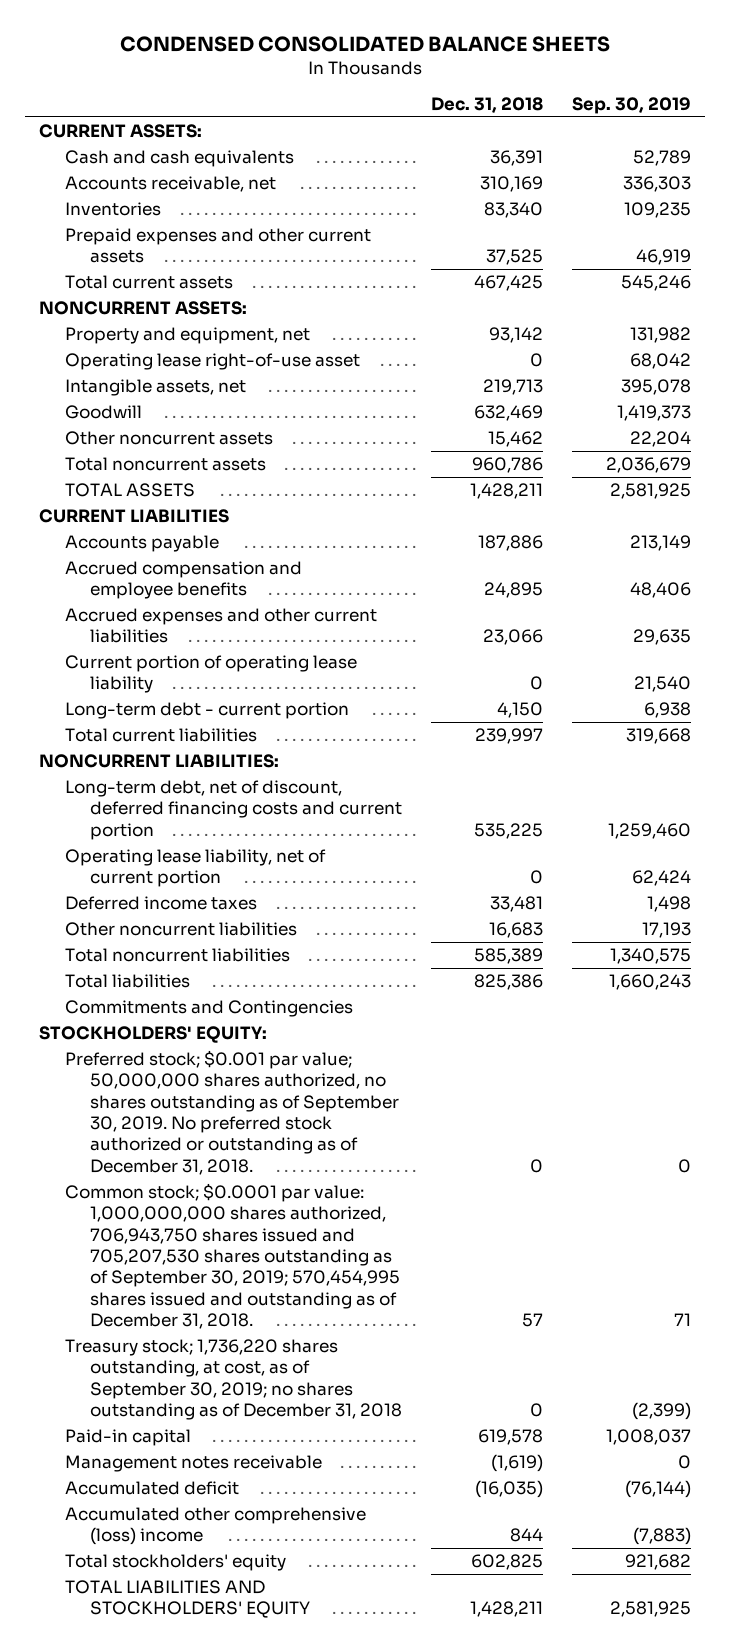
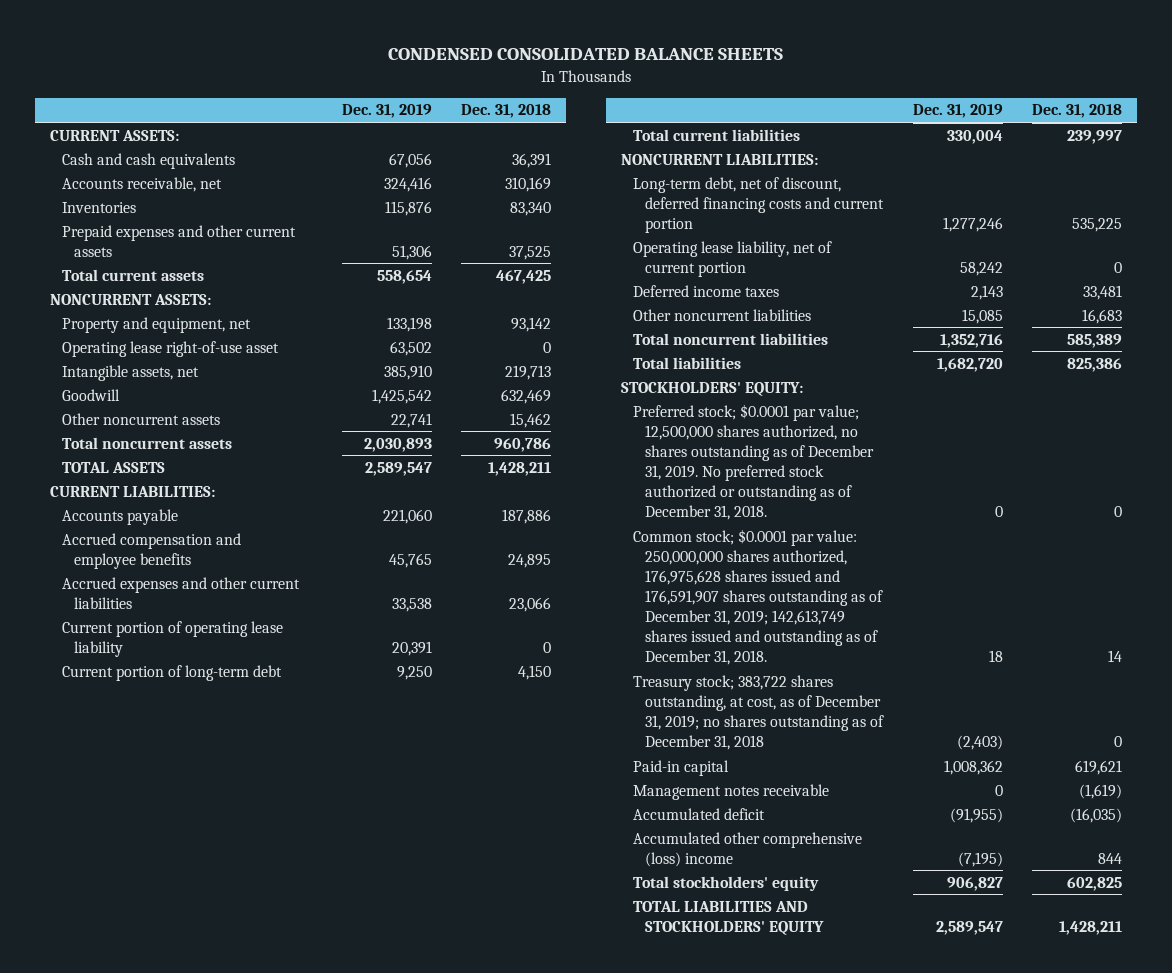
[571,96,691,114] Sep. 30, 2019 -> none
none -> [341,104,432,119] Dec. 31, 2019
[39,509,230,524] CURRENT LIABILITIES -> [49,485,215,497] CURRENT LIABILITIES:
[64,702,349,720] Long-term debt - current portion -> [62,664,283,681] Current portion of long-term debt
[64,1000,353,1018] Commitments and Contingencies -> none
[64,1050,400,1175] Preferred stock; $0.001 par value; 50,000,000 shares authorized, no shares outstanding as of September 30, 2019. No preferred stock authorized or outstanding as of December 31, 2018. -> [633,403,875,520] Preferred stock; $0.0001 par value; 12,500,000 shares authorized, no shares outstanding as of December 31, 2019. No preferred stock authorized or outstanding as of December 31, 2018.
[64,1183,401,1330] Common stock; $0.0001 par value: 1,000,000,000 shares authorized, 706,943,750 shares issued and 705,207,530 shares outstanding as of September 30, 2019; 570,454,995 shares issued and outstanding as of December 31, 2018. -> [633,528,884,666] Common stock; $0.0001 par value: 250,000,000 shares authorized, 176,975,628 shares issued and 176,591,907 shares outstanding as of December 31, 2019; 142,613,749 shares issued and outstanding as of December 31, 2018.
[521,1313,543,1328] 57 -> [1108,650,1123,663] 14
[64,1339,403,1421] Treasury stock; 1,736,220 shares outstanding, at cost, as of September 30, 2019; no shares outstanding as of December 31, 2018 -> [633,674,885,750] Treasury stock; 383,722 shares outstanding, at cost, as of December 31, 2019; no shares outstanding as of December 31, 2018
[477,1429,543,1446] 619,578 -> [1075,759,1123,775] 619,621

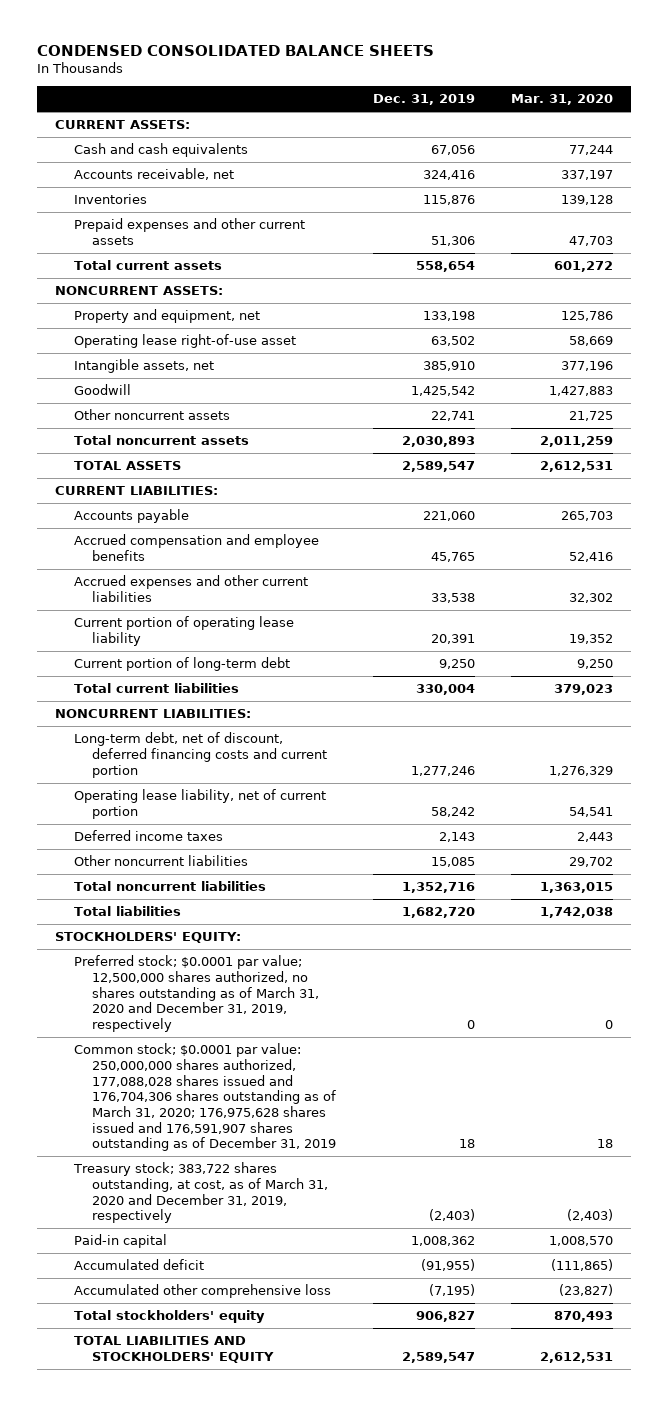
[461,104,552,119] Dec. 31, 2018 -> none
none -> [510,94,613,106] Mar. 31, 2020
[633,403,875,520] Preferred stock; $0.0001 par value; 12,500,000 shares authorized, no shares outstanding as of December 31, 2019. No preferred stock authorized or outstanding as of December 31, 2018. -> [73,955,320,1032] Preferred stock; $0.0001 par value; 12,500,000 shares authorized, no shares outstanding as of March 31, 2020 and December 31, 2019, respectively
[633,528,884,666] Common stock; $0.0001 par value: 250,000,000 shares authorized, 176,975,628 shares issued and 176,591,907 shares outstanding as of December 31, 2019; 142,613,749 shares issued and outstanding as of December 31, 2018. -> [73,1043,337,1152] Common stock; $0.0001 par value: 250,000,000 shares authorized, 177,088,028 shares issued and 176,704,306 shares outstanding as of March 31, 2020; 176,975,628 shares issued and 176,591,907 shares outstanding as of December 31, 2019
[633,674,885,750] Treasury stock; 383,722 shares outstanding, at cost, as of December 31, 2019; no shares outstanding as of December 31, 2018 -> [72,1162,329,1224] Treasury stock; 383,722 shares outstanding, at cost, as of March 31, 2020 and December 31, 2019, respectively
[633,783,830,800] Management notes receivable -> none
[633,831,863,867] Accumulated other comprehensive (loss) income -> [73,1284,331,1299] Accumulated other comprehensive loss

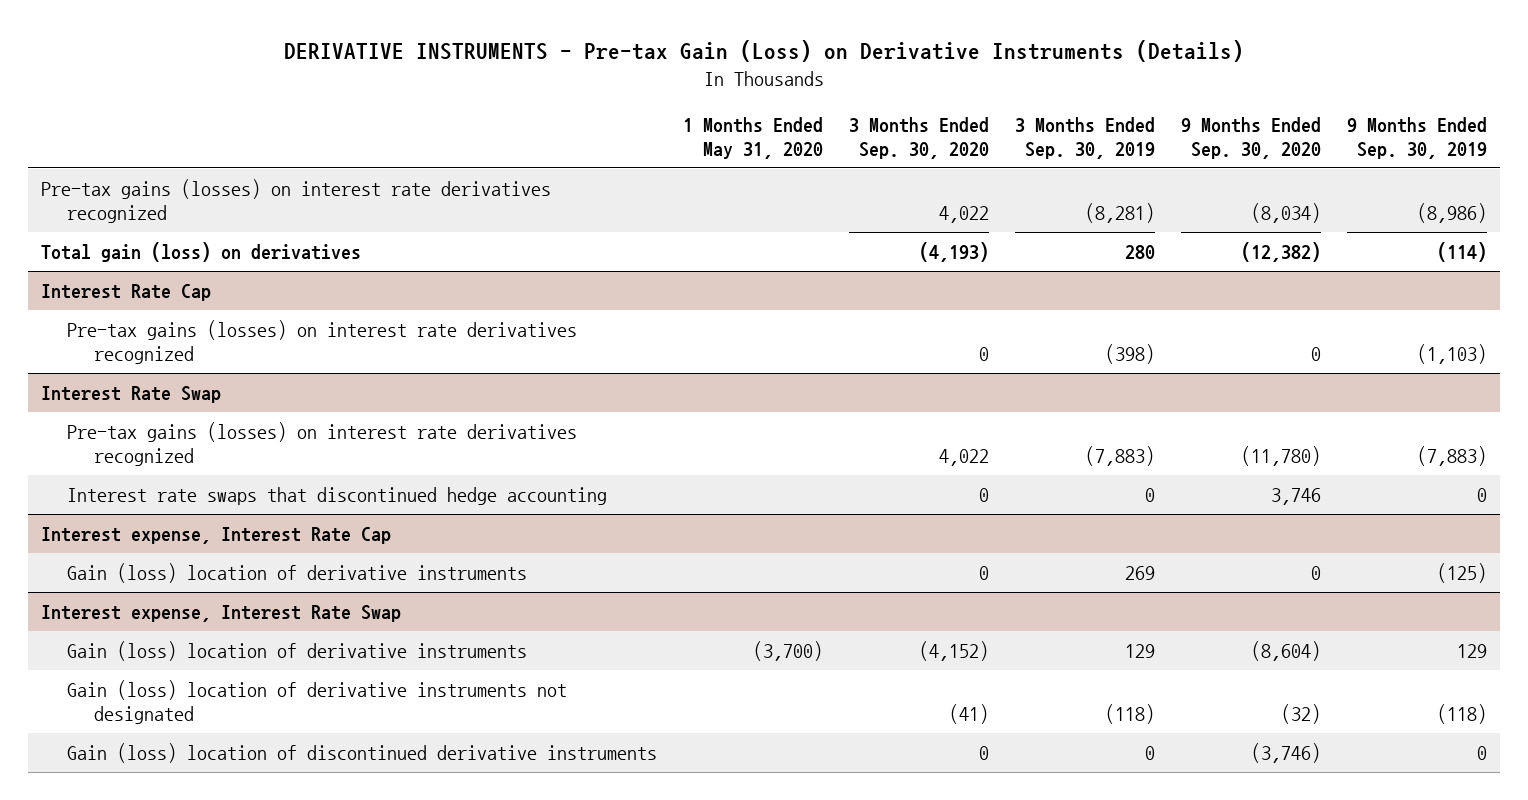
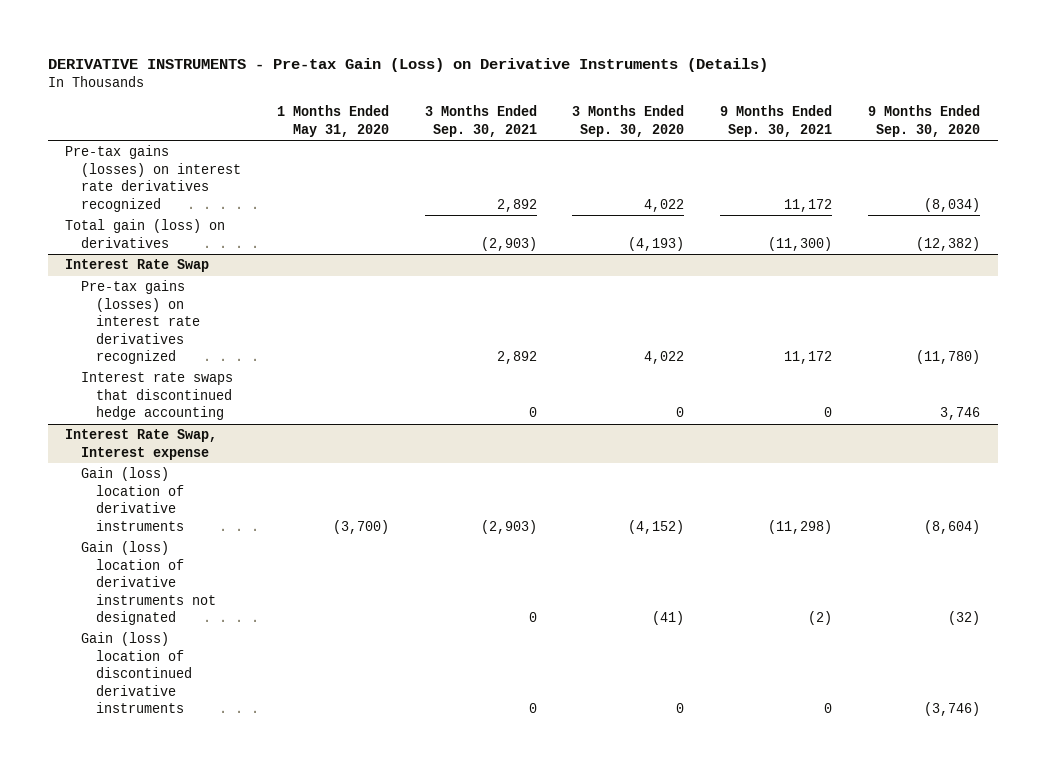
[1015,116,1156,159] 3 Months Ended Sep. 30, 2019 -> none
[1347,116,1488,159] 9 Months Ended Sep. 30, 2019 -> none
none -> [424,105,537,137] 3 Months Ended Sep. 30, 2021
none -> [720,105,833,137] 9 Months Ended Sep. 30, 2021
[40,283,211,301] Interest Rate Cap -> none
[67,319,578,365] Pre-tax gains (losses) on interest rate derivatives recognized -> none
[40,526,391,544] Interest expense, Interest Rate Cap -> none
[67,562,528,583] Gain (loss) location of derivative instruments -> none
[40,604,401,622] Interest expense, Interest Rate Swap -> [65,429,218,460] Interest Rate Swap, Interest expense

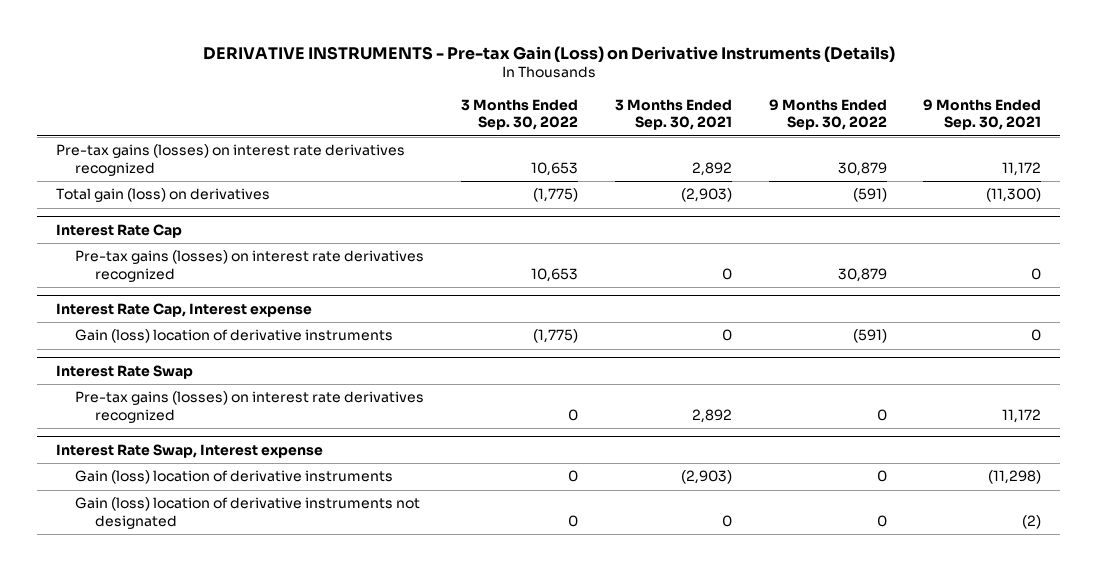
[276,105,389,137] 1 Months Ended May 31, 2020 -> none
[572,105,685,137] 3 Months Ended Sep. 30, 2020 -> none
[868,105,981,137] 9 Months Ended Sep. 30, 2020 -> none
none -> [461,98,579,131] 3 Months Ended Sep. 30, 2022
none -> [768,98,887,131] 9 Months Ended Sep. 30, 2022
none -> [55,224,182,239] Interest Rate Cap
none -> [75,250,425,283] Pre-tax gains (losses) on interest rate derivatives recognized
none -> [55,303,312,318] Interest Rate Cap, Interest expense
none -> [75,329,394,344] Gain (loss) location of derivative instruments
[80,372,233,421] Interest rate swaps that discontinued hedge accounting -> none
[80,632,192,713] Gain (loss) location of discontinued derivative instruments -> none

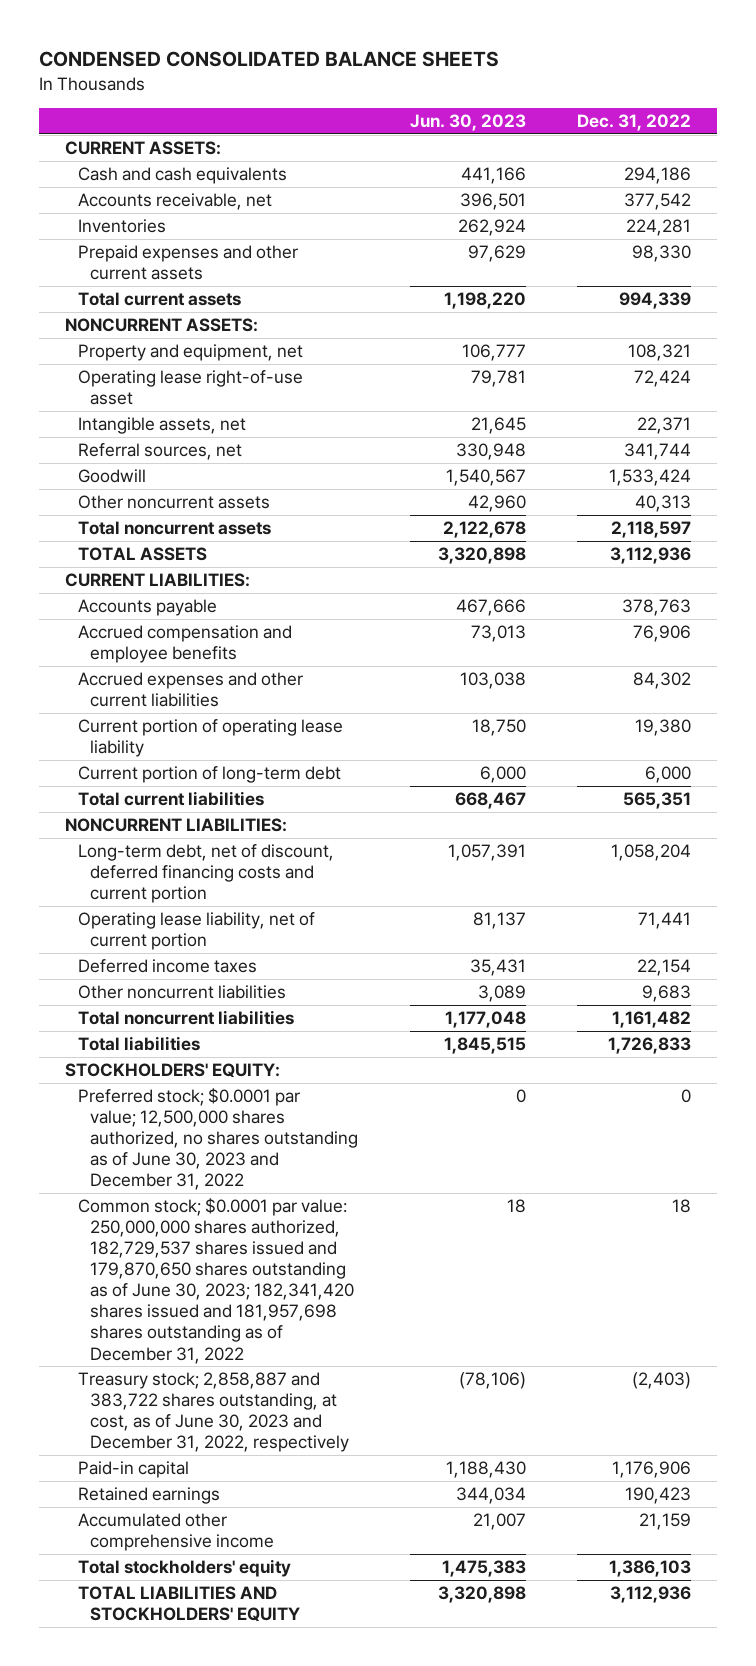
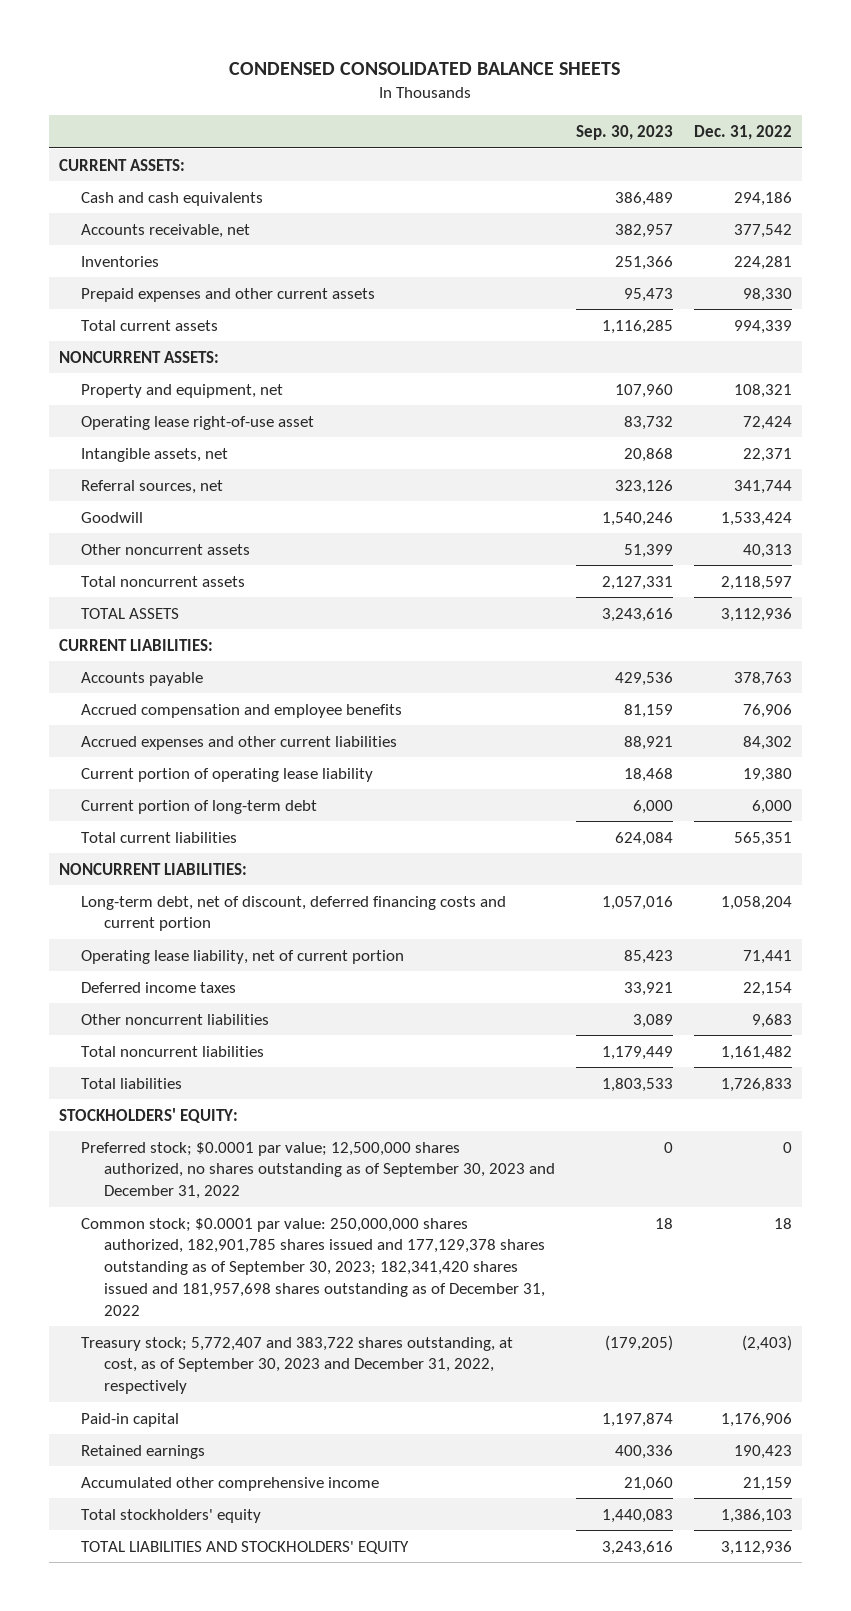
[409,113,526,131] Jun. 30, 2023 -> none
none -> [575,125,673,141] Sep. 30, 2023
[77,1088,359,1191] Preferred stock; $0.0001 par value; 12,500,000 shares authorized, no shares outstanding as of June 30, 2023 and December 31, 2022 -> [81,1141,555,1200] Preferred stock; $0.0001 par value; 12,500,000 shares authorized, no shares outstanding as of September 30, 2023 and December 31, 2022
[77,1198,355,1364] Common stock; $0.0001 par value: 250,000,000 shares authorized, 182,729,537 shares issued and 179,870,650 shares outstanding as of June 30, 2023; 182,341,420 shares issued and 181,957,698 shares outstanding as of December 31, 2022 -> [81,1217,545,1316] Common stock; $0.0001 par value: 250,000,000 shares authorized, 182,901,785 shares issued and 177,129,378 shares outstanding as of September 30, 2023; 182,341,420 shares issued and 181,957,698 shares outstanding as of December 31, 2022
[77,1372,350,1453] Treasury stock; 2,858,887 and 383,722 shares outstanding, at cost, as of June 30, 2023 and December 31, 2022, respectively -> [81,1336,514,1395] Treasury stock; 5,772,407 and 383,722 shares outstanding, at cost, as of September 30, 2023 and December 31, 2022, respectively

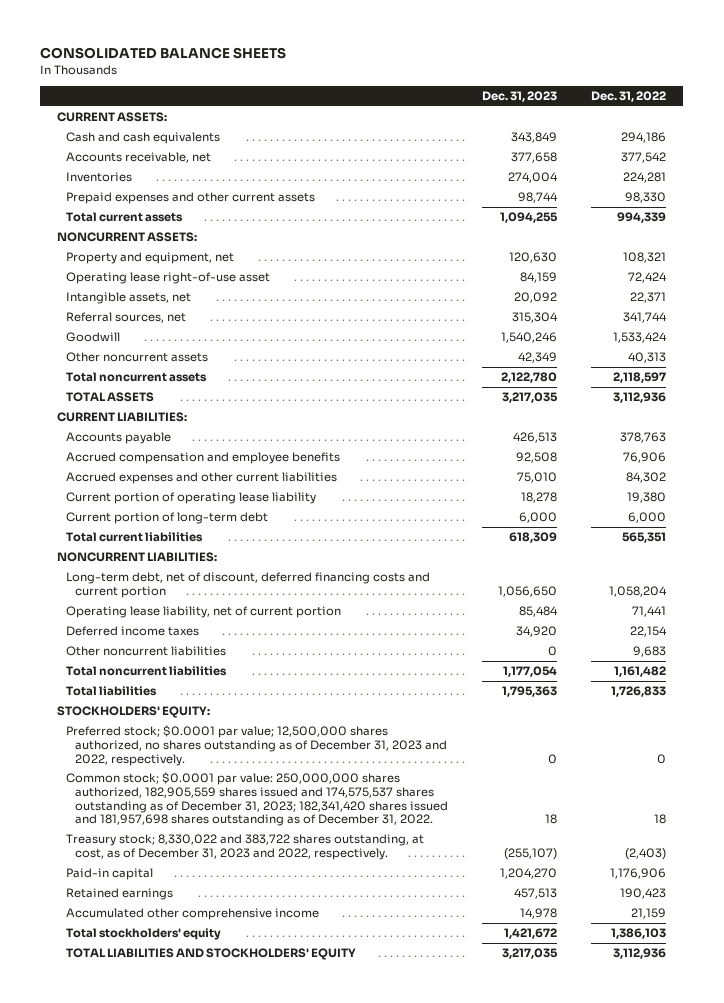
[229,62,621,76] CONDENSED CONSOLIDATED BALANCE SHEETS -> [40,47,287,60] CONSOLIDATED BALANCE SHEETS
[575,125,673,141] Sep. 30, 2023 -> none
none -> [481,90,557,102] Dec. 31, 2023
[81,1141,555,1200] Preferred stock; $0.0001 par value; 12,500,000 shares authorized, no shares outstanding as of September 30, 2023 and December 31, 2022 -> [66,725,447,766] Preferred stock; $0.0001 par value; 12,500,000 shares authorized, no shares outstanding as of December 31, 2023 and 2022, respectively.
[81,1217,545,1316] Common stock; $0.0001 par value: 250,000,000 shares authorized, 182,901,785 shares issued and 177,129,378 shares outstanding as of September 30, 2023; 182,341,420 shares issued and 181,957,698 shares outstanding as of December 31, 2022 -> [66,772,448,827] Common stock; $0.0001 par value: 250,000,000 shares authorized, 182,905,559 shares issued and 174,575,537 shares outstanding as of December 31, 2023; 182,341,420 shares issued and 181,957,698 shares outstanding as of December 31, 2022.
[81,1336,514,1395] Treasury stock; 5,772,407 and 383,722 shares outstanding, at cost, as of September 30, 2023 and December 31, 2022, respectively -> [66,834,425,860] Treasury stock; 8,330,022 and 383,722 shares outstanding, at cost, as of December 31, 2023 and 2022, respectively.

